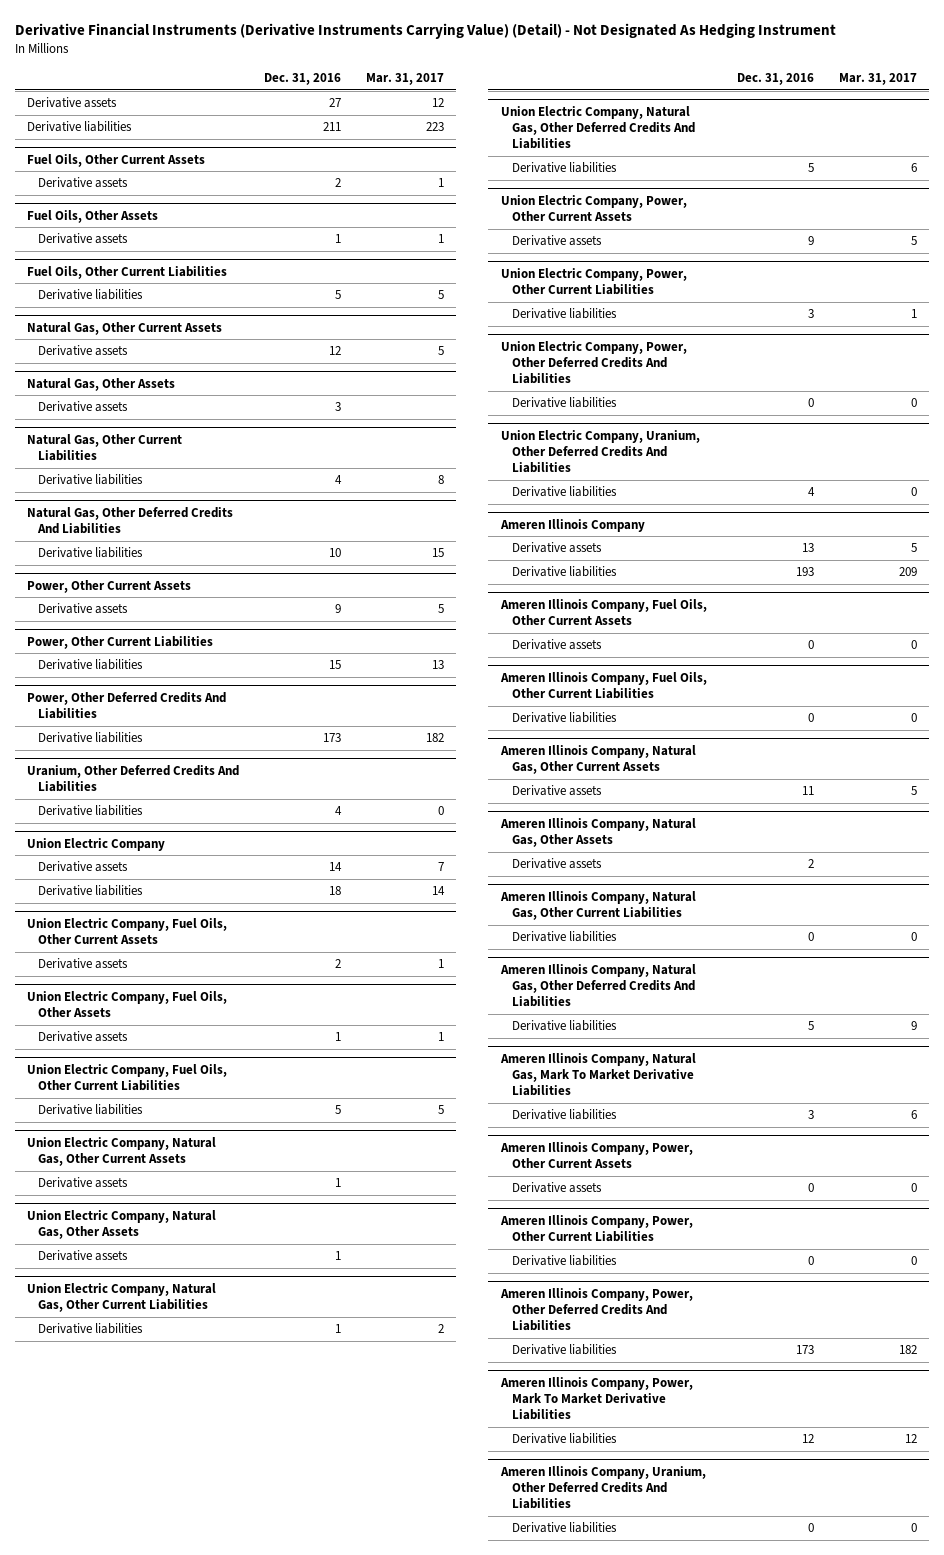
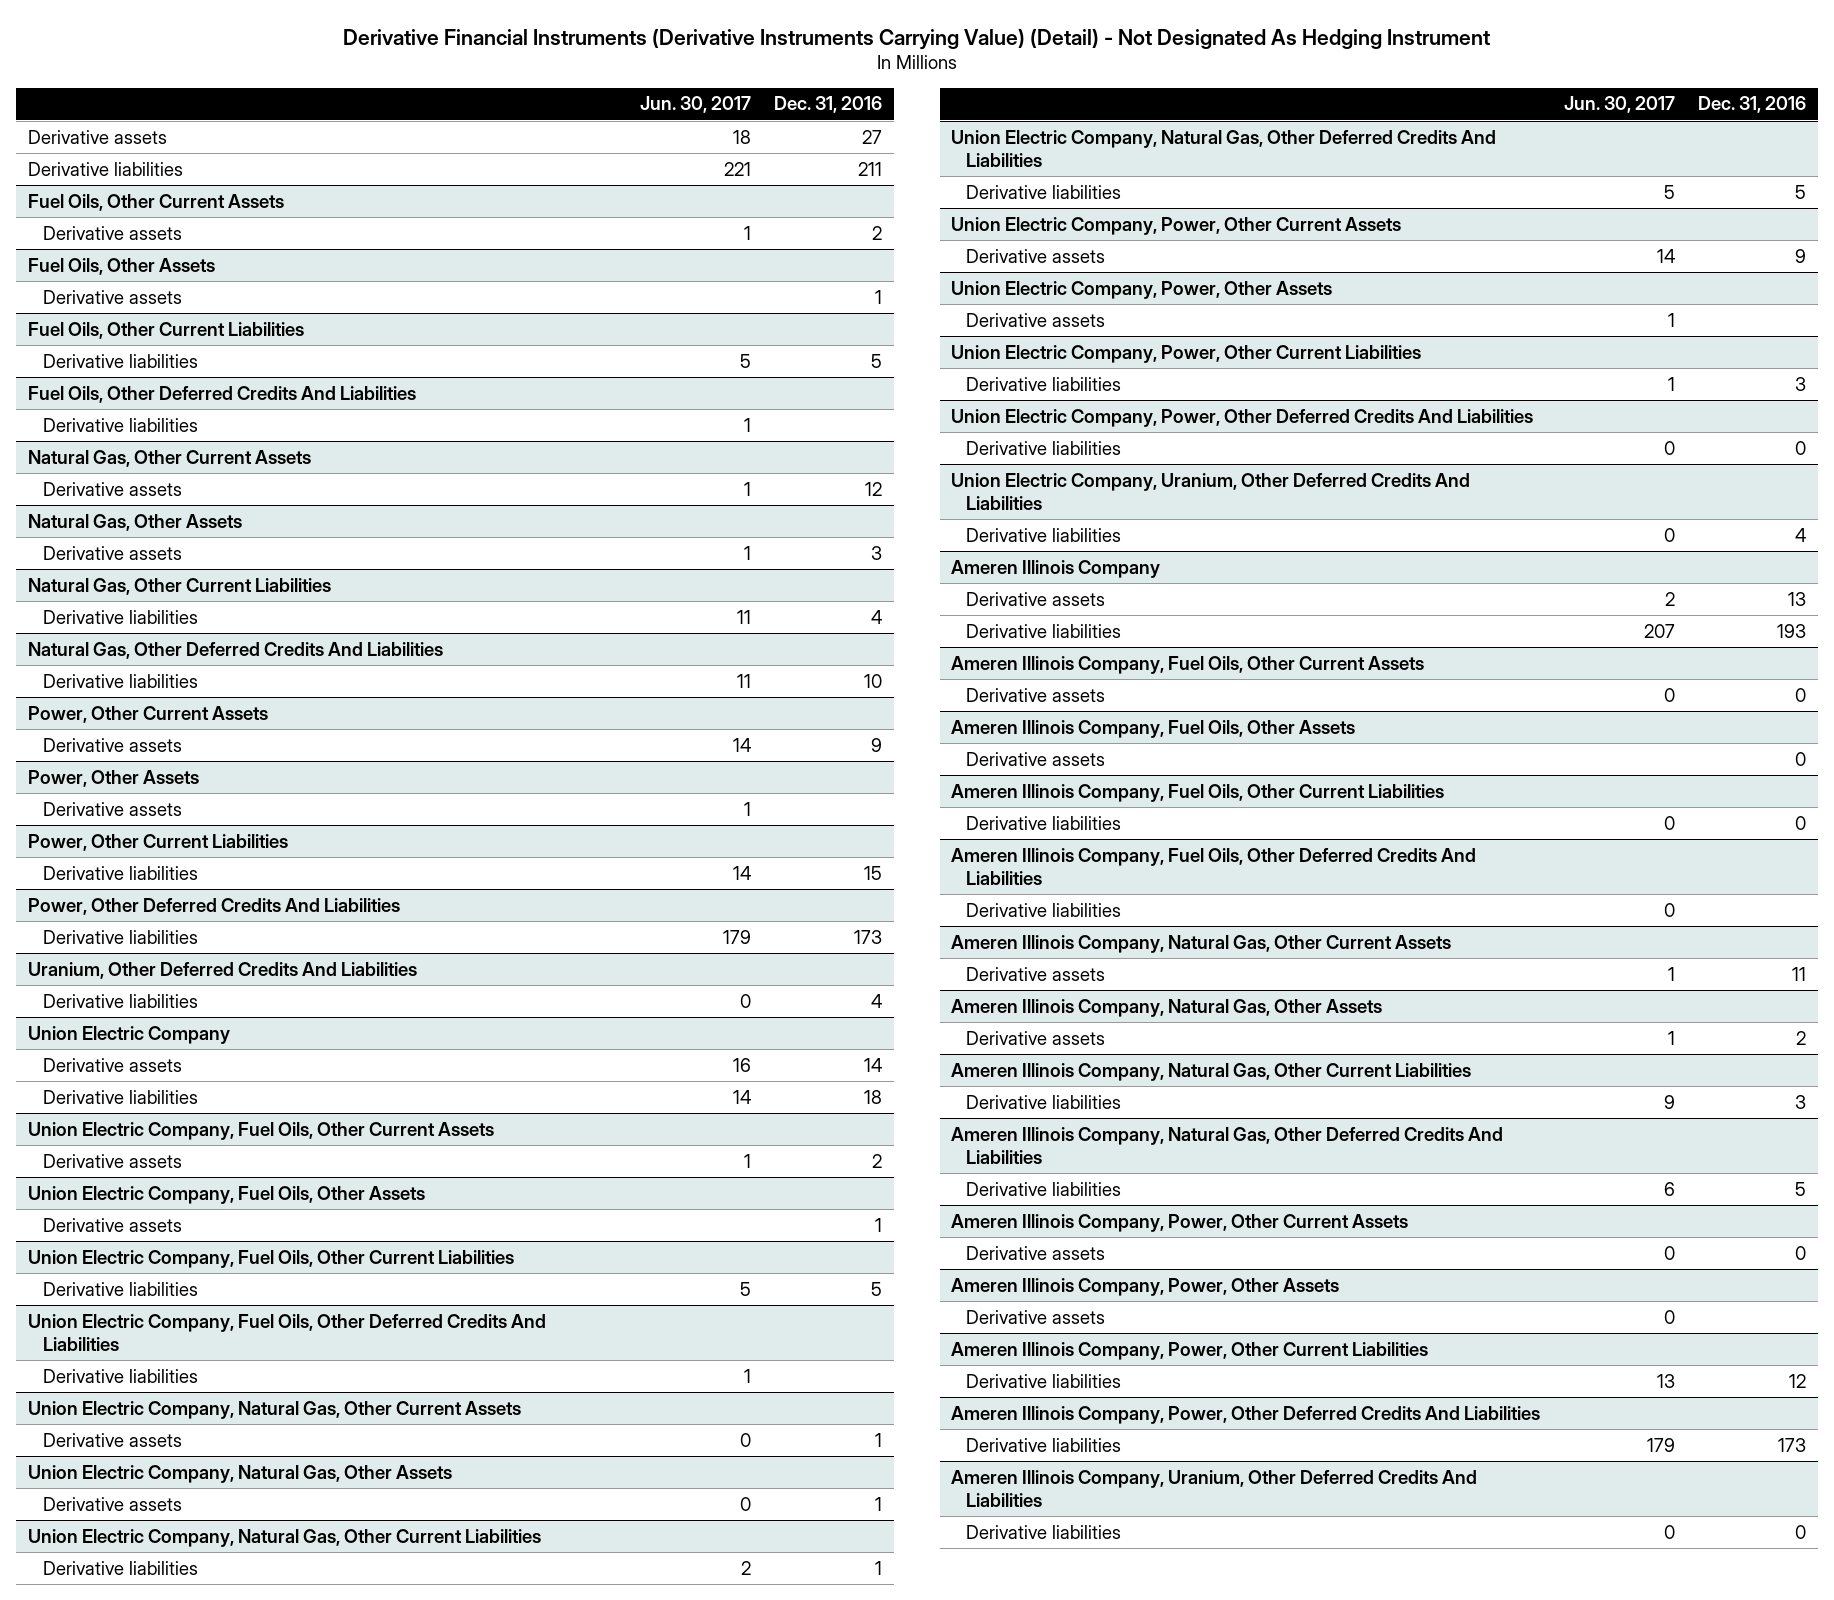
[365,73,444,86] Mar. 31, 2017 -> none
none -> [640,96,752,114] Jun. 30, 2017
none -> [27,385,416,403] Fuel Oils, Other Deferred Credits And Liabilities
none -> [42,417,198,432] Derivative liabilities
none -> [27,769,199,787] Power, Other Assets
none -> [42,801,182,816] Derivative assets
none -> [27,1313,546,1352] Union Electric Company, Fuel Oils, Other Deferred Credits And Liabilities
none -> [42,1368,198,1383] Derivative liabilities
none -> [951,280,1333,299] Union Electric Company, Power, Other Assets
none -> [966,312,1106,327] Derivative assets
none -> [951,719,1356,738] Ameren Illinois Company, Fuel Oils, Other Assets
none -> [966,751,1106,766] Derivative assets
none -> [951,847,1477,886] Ameren Illinois Company, Fuel Oils, Other Deferred Credits And Liabilities
none -> [966,902,1122,917] Derivative liabilities
[808,932,815,942] 0 -> [1794,1094,1806,1109] 3
[499,1052,696,1097] Ameren Illinois Company, Natural Gas, Mark To Market Derivative Liabilities -> none
[511,1109,617,1121] Derivative liabilities -> none
none -> [951,1277,1340,1296] Ameren Illinois Company, Power, Other Assets
none -> [966,1309,1106,1324] Derivative assets
[808,1256,815,1266] 0 -> [1788,1373,1806,1388] 12
[499,1376,693,1421] Ameren Illinois Company, Power, Mark To Market Derivative Liabilities -> none
[511,1433,617,1445] Derivative liabilities -> none

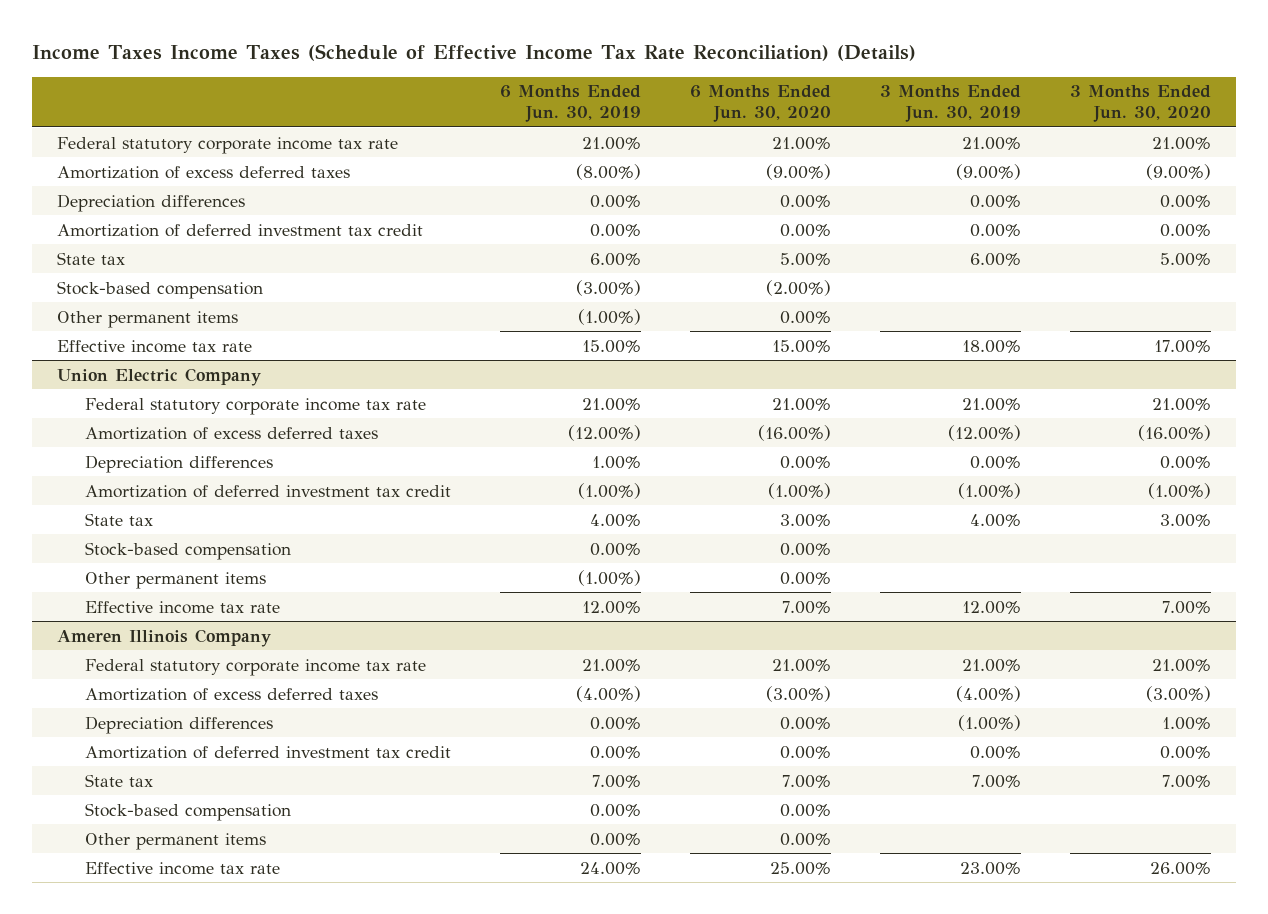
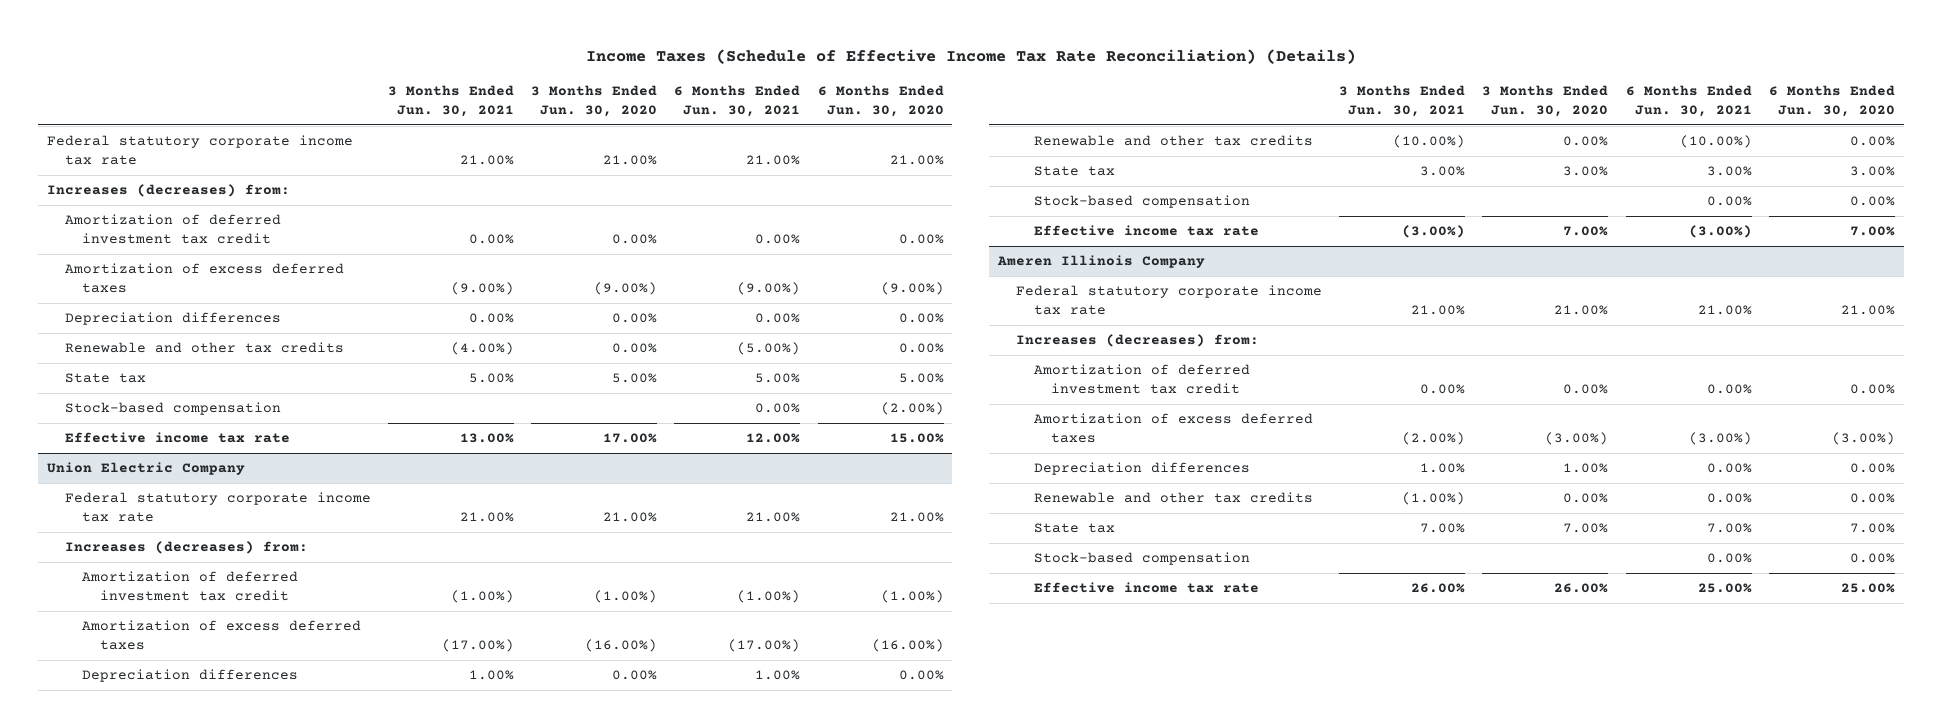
[32,44,917,62] Income Taxes Income Taxes (Schedule of Effective Income Tax Rate Reconciliation) (Details) -> [585,48,1356,64] Income Taxes (Schedule of Effective Income Tax Rate Reconciliation) (Details)
[499,85,641,123] 6 Months Ended Jun. 30, 2019 -> none
[880,85,1022,123] 3 Months Ended Jun. 30, 2019 -> none
none -> [387,85,514,117] 3 Months Ended Jun. 30, 2021
none -> [674,85,801,117] 6 Months Ended Jun. 30, 2021
none -> [46,184,290,198] Increases (decreases) from:
[57,223,424,237] Amortization of deferred investment tax credit -> [64,214,281,245] Amortization of deferred investment tax credit
none -> [64,342,344,354] Renewable and other tax credits
[57,310,239,328] Other permanent items -> none
none -> [64,541,308,555] Increases (decreases) from:
[84,484,451,498] Amortization of deferred investment tax credit -> [82,571,299,602] Amortization of deferred investment tax credit
none -> [1033,135,1313,147] Renewable and other tax credits
[84,571,266,589] Other permanent items -> none
none -> [1015,334,1259,348] Increases (decreases) from:
[84,745,451,759] Amortization of deferred investment tax credit -> [1033,364,1250,395] Amortization of deferred investment tax credit
none -> [1033,492,1313,504] Renewable and other tax credits
[84,832,266,850] Other permanent items -> none

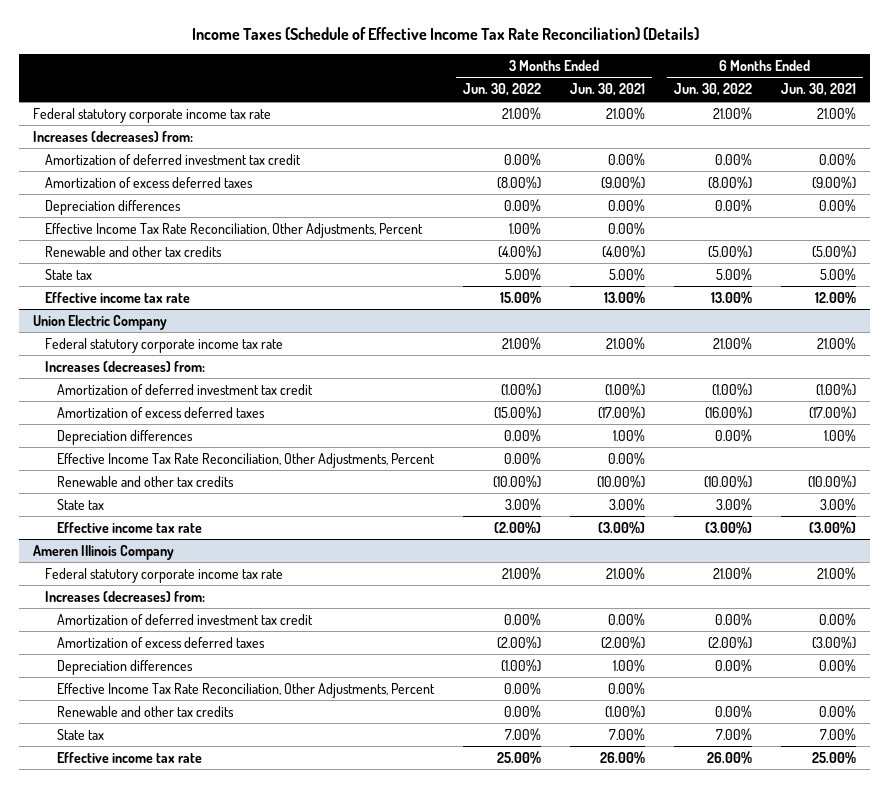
[531,85,658,117] 3 Months Ended Jun. 30, 2020 -> none
[817,85,944,117] 6 Months Ended Jun. 30, 2020 -> none
none -> [463,83,542,97] Jun. 30, 2022
none -> [674,83,753,97] Jun. 30, 2022
none -> [45,222,424,238] Effective Income Tax Rate Reconciliation, Other Adjustments, Percent
[64,402,281,416] Stock-based compensation -> none
none -> [57,452,436,468] Effective Income Tax Rate Reconciliation, Other Adjustments, Percent
[1033,195,1250,209] Stock-based compensation -> none
none -> [57,682,436,698] Effective Income Tax Rate Reconciliation, Other Adjustments, Percent
[1033,552,1250,566] Stock-based compensation -> none

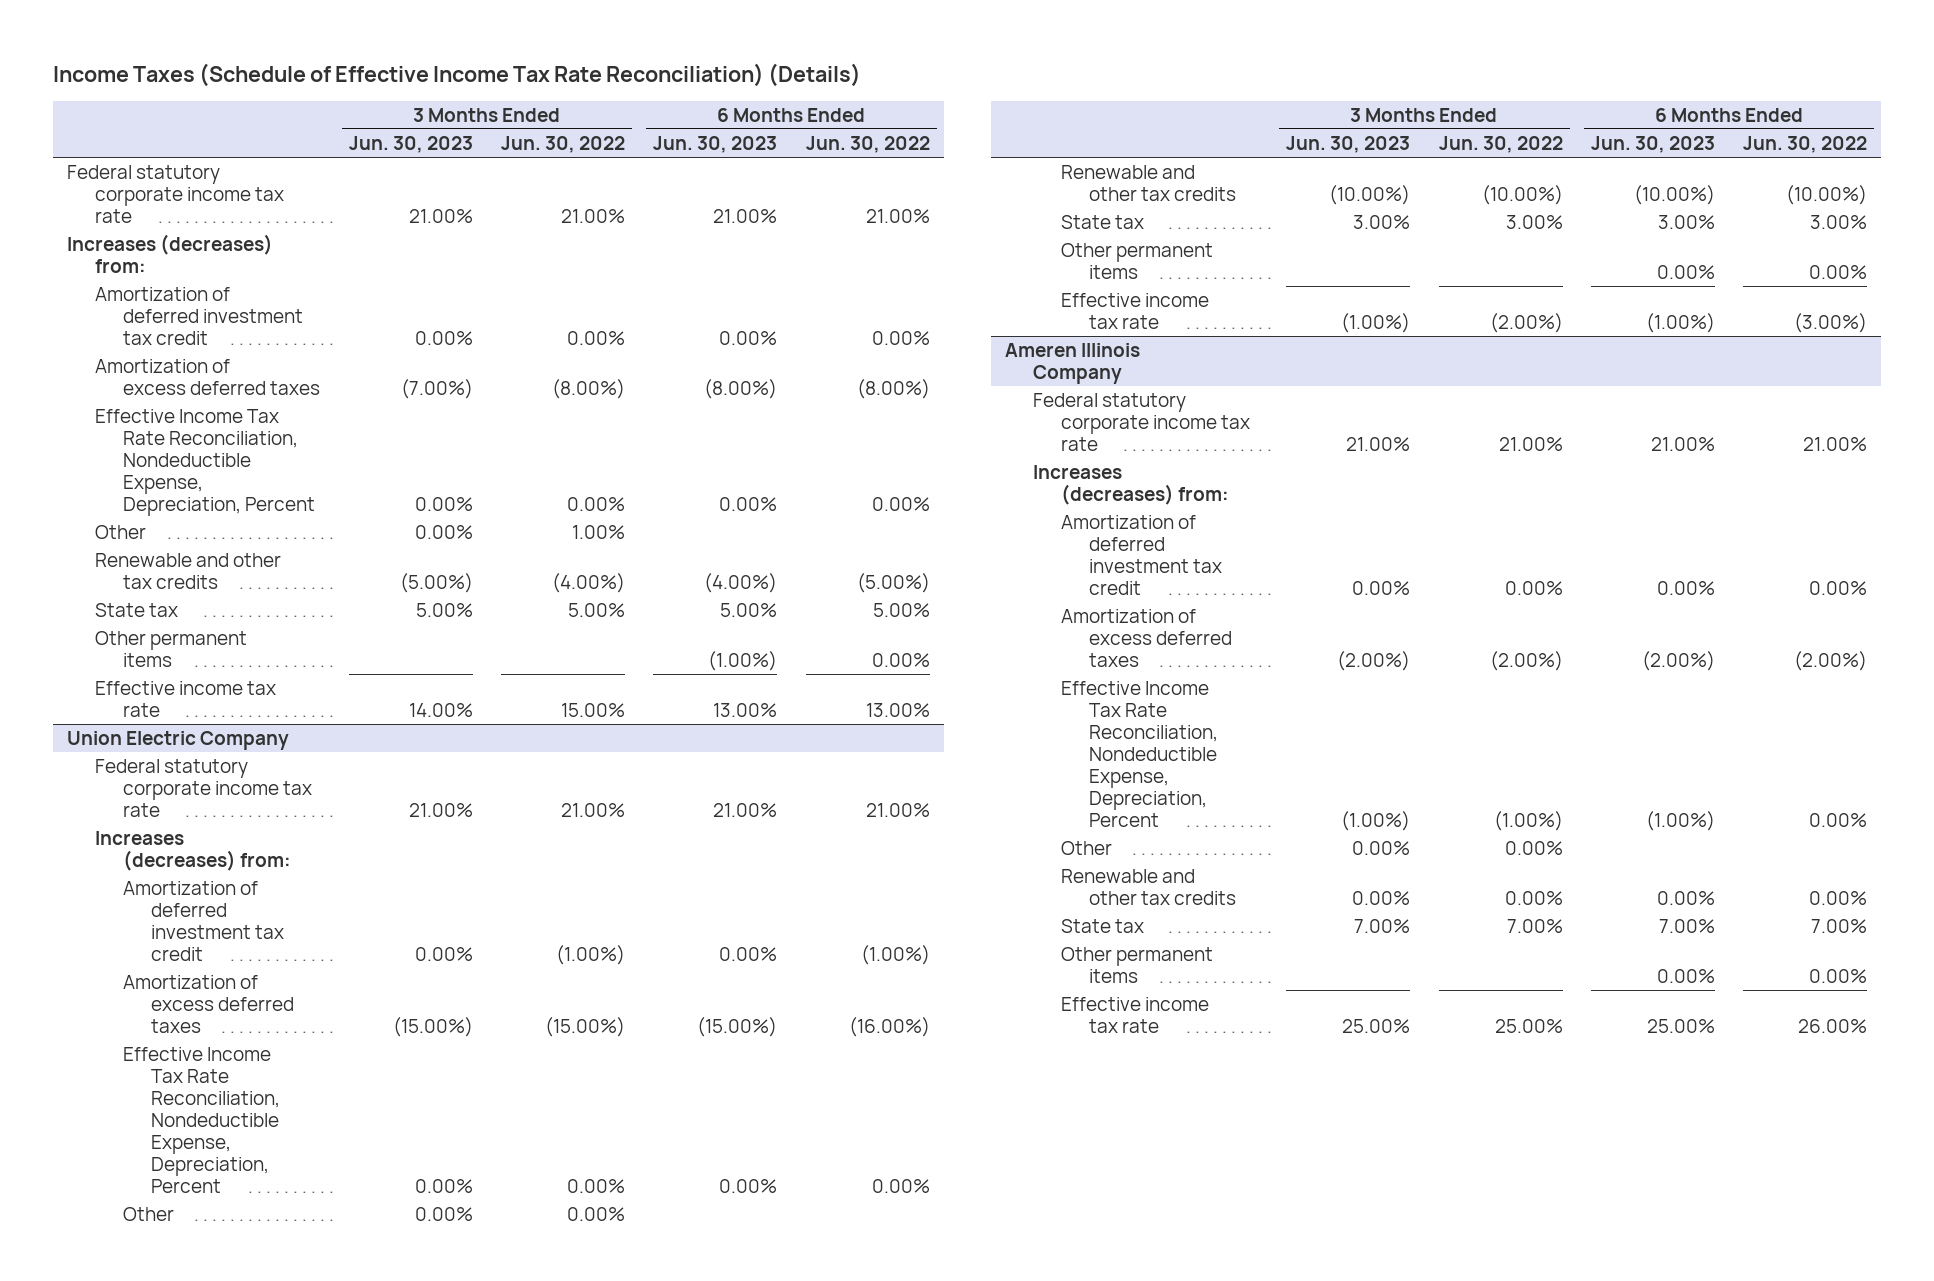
[570,83,646,97] Jun. 30, 2021 -> none
[780,83,856,97] Jun. 30, 2021 -> none
none -> [348,135,473,153] Jun. 30, 2023
none -> [653,135,778,153] Jun. 30, 2023
[45,222,424,238] Effective Income Tax Rate Reconciliation, Other Adjustments, Percent -> none
[45,199,182,215] Depreciation differences -> [95,408,316,516] Effective Income Tax Rate Reconciliation, Nondeductible Expense, Depreciation, Percent
none -> [95,524,147,539] Other
none -> [95,630,248,667] Other permanent items
[57,452,436,468] Effective Income Tax Rate Reconciliation, Other Adjustments, Percent -> none
[57,429,194,445] Depreciation differences -> [123,1046,281,1193] Effective Income Tax Rate Reconciliation, Nondeductible Expense, Depreciation, Percent
none -> [123,1206,175,1221] Other
none -> [1060,242,1213,279] Other permanent items
[57,682,436,698] Effective Income Tax Rate Reconciliation, Other Adjustments, Percent -> none
[57,659,194,675] Depreciation differences -> [1060,680,1219,827] Effective Income Tax Rate Reconciliation, Nondeductible Expense, Depreciation, Percent
none -> [1060,840,1112,855] Other
none -> [1060,946,1213,983] Other permanent items

